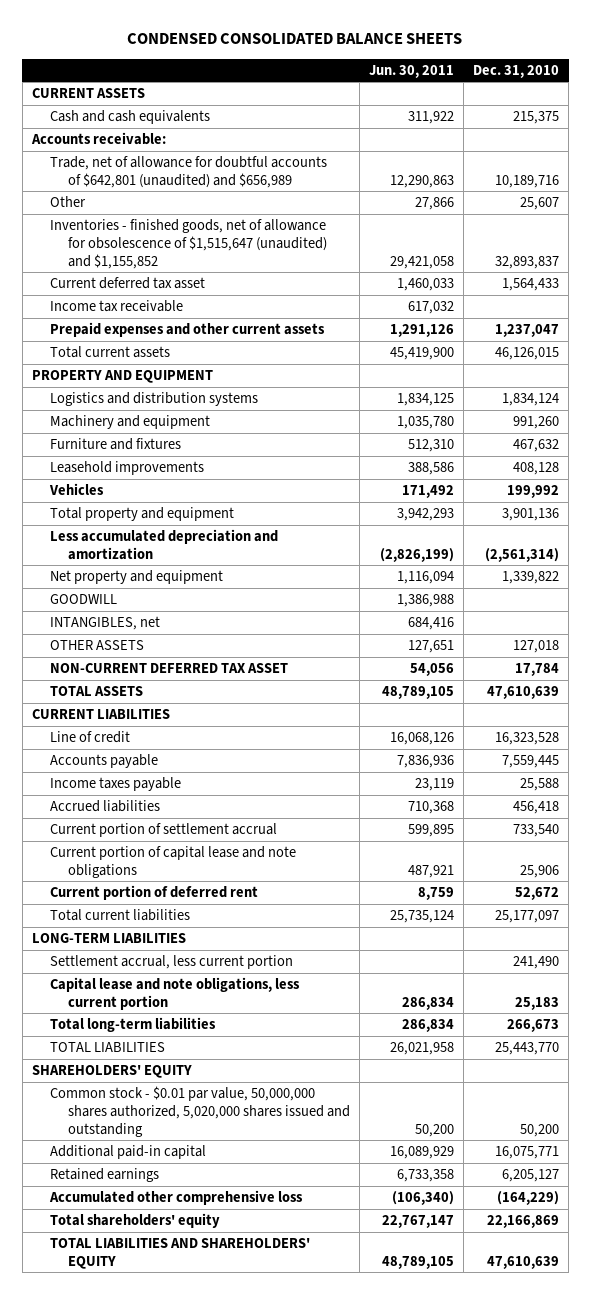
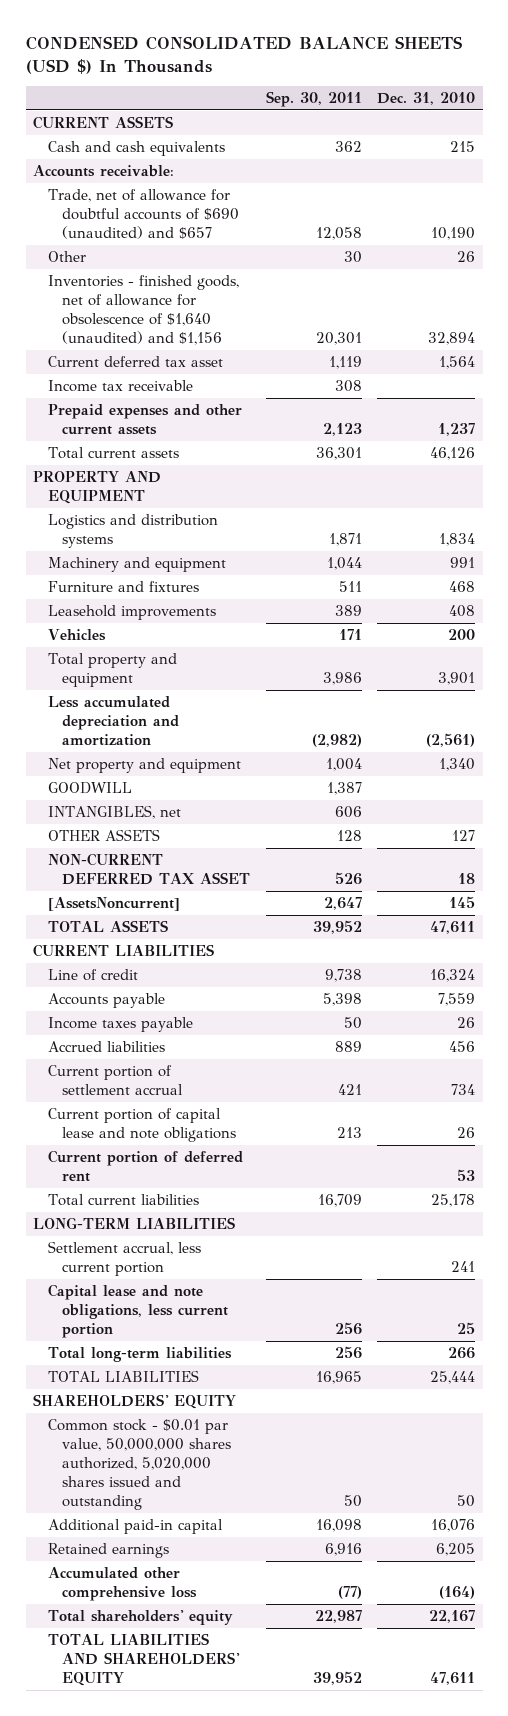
[127,33,463,45] CONDENSED CONSOLIDATED BALANCE SHEETS -> [25,35,462,74] CONDENSED CONSOLIDATED BALANCE SHEETS (USD $) In Thousands
[369,64,455,78] Jun. 30, 2011 -> none
none -> [265,91,362,108] Sep. 30, 2011
[513,111,560,125] 215,375 -> [449,140,475,152] 215
[49,156,327,188] Trade, net of allowance for doubtful accounts of $642,801 (unaudited) and $656,989 -> [47,188,240,239] Trade, net of allowance for doubtful accounts of $690 (unaudited) and $657
[495,174,560,188] 10,189,716 -> [430,226,475,240] 10,190
[520,197,560,211] 25,607 -> [456,250,475,262] 26
[49,219,328,269] Inventories - finished goods, net of allowance for obsolescence of $1,515,647 (unaudited) and $1,155,852 -> [47,274,239,345] Inventories - finished goods, net of allowance for obsolescence of $1,640 (unaudited) and $1,156
[495,255,560,269] 32,893,837 -> [427,331,475,345] 32,894
[502,278,560,292] 1,564,433 -> [438,355,475,369] 1,564
[495,324,560,338] 1,237,047 -> [437,422,475,436] 1,237
[495,347,560,361] 46,126,015 -> [429,446,475,460] 46,126
[502,393,560,407] 1,834,124 -> [438,532,475,546] 1,834
[513,416,560,430] 991,260 -> [449,556,475,568] 991
[513,439,560,453] 467,632 -> [448,580,475,592] 468
[513,462,560,476] 408,128 -> [448,604,475,617] 408
[507,485,560,499] 199,992 -> [447,628,475,640] 200
[502,508,560,522] 3,901,136 -> [437,671,475,685] 3,901
[485,547,560,562] (2,561,314) -> [425,732,475,747] (2,561)
[502,571,560,585] 1,339,822 -> [438,757,475,771] 1,340
[513,640,560,654] 127,018 -> [451,829,475,841] 127
[515,663,560,677] 17,784 -> [457,872,475,884] 18
none -> [47,896,180,911] [AssetsNoncurrent]
[487,686,560,700] 47,610,639 -> [429,920,475,934] 47,611
[495,732,560,746] 16,323,528 -> [429,968,475,982] 16,324
[502,755,560,769] 7,559,445 -> [437,992,475,1006] 7,559
[520,778,560,792] 25,588 -> [456,1016,475,1028] 26
[513,801,560,815] 456,418 -> [448,1040,475,1052] 456
[513,824,560,838] 733,540 -> [450,1083,475,1095] 734
[520,864,560,878] 25,906 -> [456,1126,475,1138] 26
[515,887,560,901] 52,672 -> [456,1168,475,1181] 53
[495,910,560,924] 25,177,097 -> [430,1193,475,1207] 25,178
[513,956,560,970] 241,490 -> [450,1260,475,1272] 241
[515,996,560,1010] 25,183 -> [456,1321,475,1334] 25
[507,1019,560,1033] 266,673 -> [447,1346,475,1359] 266
[495,1042,560,1056] 25,443,770 -> [429,1370,475,1384] 25,444
[520,1123,560,1137] 50,200 -> [456,1494,475,1507] 50
[495,1146,560,1160] 16,075,771 -> [430,1518,475,1532] 16,076
[502,1169,560,1183] 6,205,127 -> [435,1542,475,1556] 6,205
[497,1191,560,1206] (164,229) -> [438,1585,475,1599] (164)
[487,1215,560,1229] 22,166,869 -> [428,1609,475,1623] 22,167
[487,1255,560,1269] 47,610,639 -> [429,1671,475,1685] 47,611

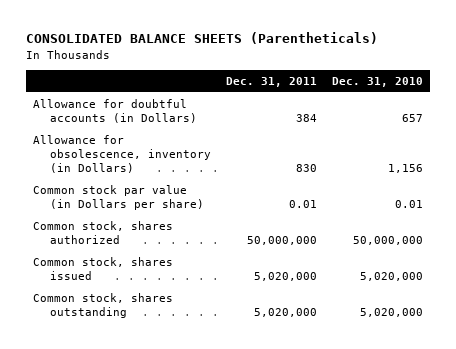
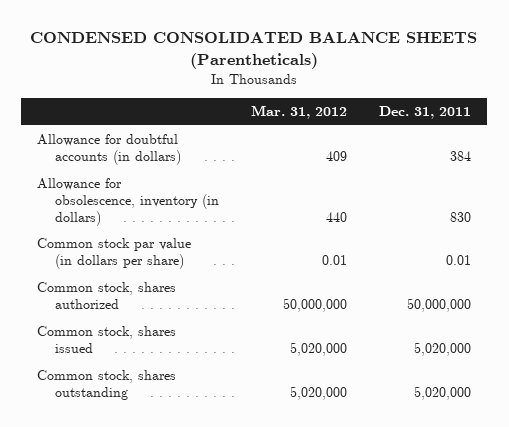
[25,32,378,45] CONSOLIDATED BALANCE SHEETS (Parentheticals) -> [30,32,478,69] CONDENSED CONSOLIDATED BALANCE SHEETS (Parentheticals)
[331,76,423,87] Dec. 31, 2010 -> none
none -> [251,105,348,120] Mar. 31, 2012
[33,99,198,124] Allowance for doubtful accounts (in Dollars) -> [37,134,181,165] Allowance for doubtful accounts (in dollars)
[33,135,212,174] Allowance for obsolescence, inventory (in Dollars) -> [37,178,219,226] Allowance for obsolescence, inventory (in dollars)
[33,185,205,211] Common stock par value (in Dollars per share) -> [37,238,192,269] Common stock par value (in dollars per share)

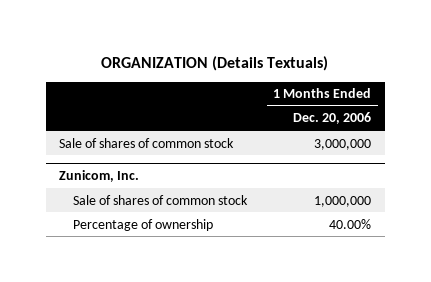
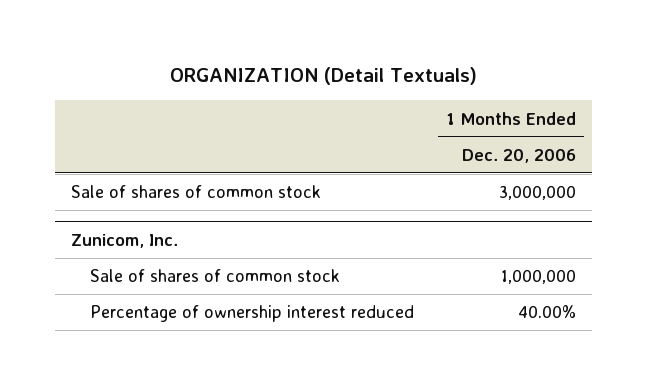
[101,55,329,71] ORGANIZATION (Details Textuals) -> [170,67,478,86] ORGANIZATION (Detail Textuals)
[72,218,213,231] Percentage of ownership -> [89,305,414,323] Percentage of ownership interest reduced

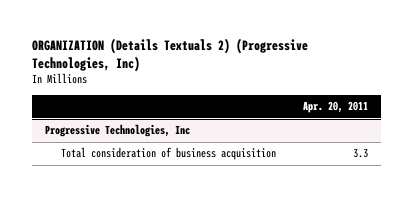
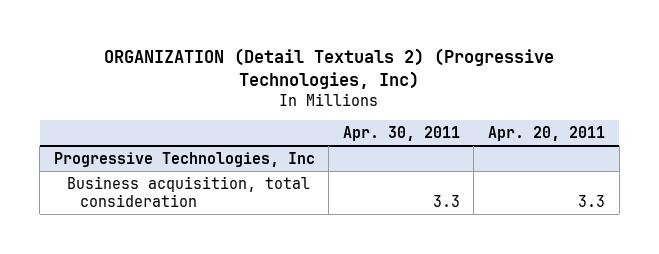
[31,37,308,72] ORGANIZATION (Details Textuals 2) (Progressive Technologies, Inc) -> [104,47,555,89] ORGANIZATION (Detail Textuals 2) (Progressive Technologies, Inc)
none -> [342,126,460,142] Apr. 30, 2011
[61,147,277,161] Total consideration of business acquisition -> [66,175,310,207] Business acquisition, total consideration

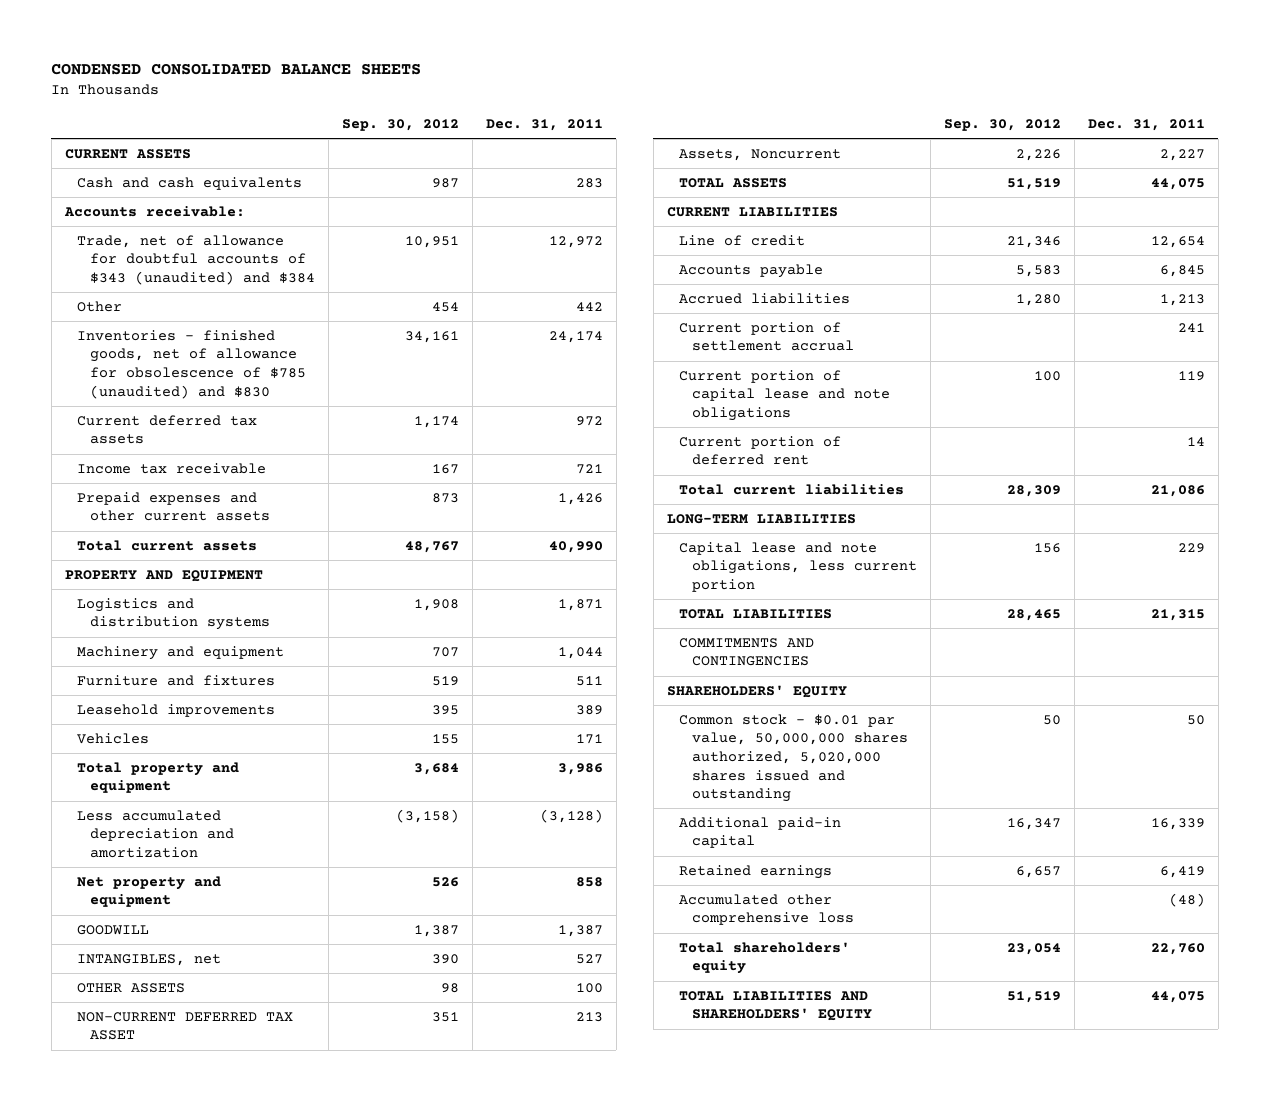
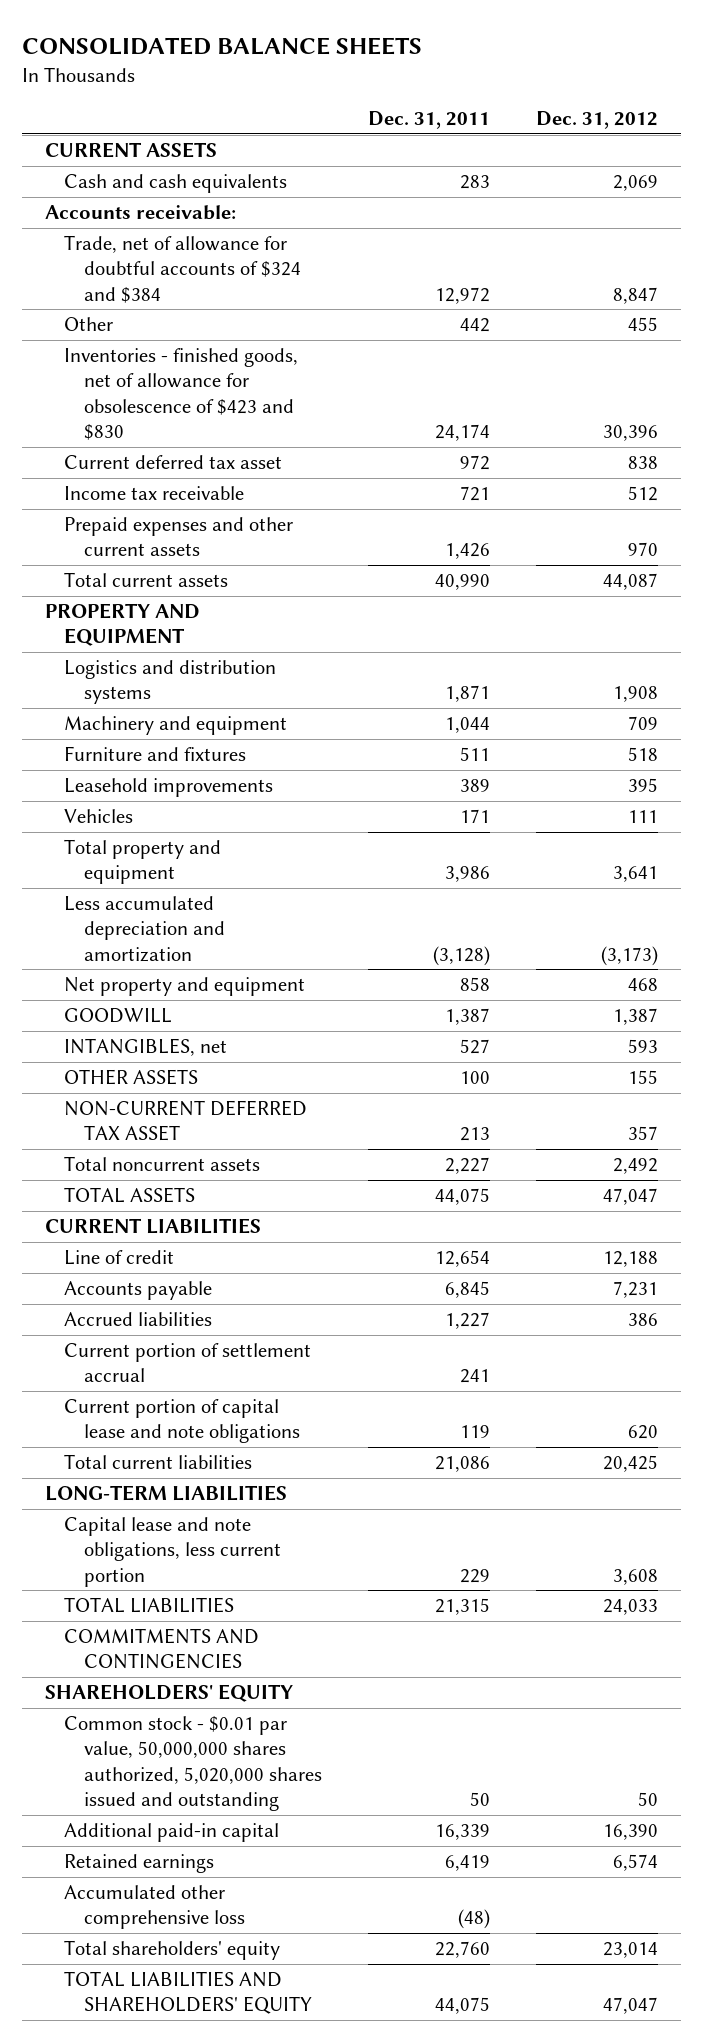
[51,63,422,76] CONDENSED CONSOLIDATED BALANCE SHEETS -> [21,36,422,55] CONSOLIDATED BALANCE SHEETS
[341,118,459,131] Sep. 30, 2012 -> none
none -> [535,110,658,129] Dec. 31, 2012
[77,234,315,286] Trade, net of allowance for doubtful accounts of $343 (unaudited) and $384 -> [64,235,302,303] Trade, net of allowance for doubtful accounts of $324 and $384
[77,329,306,399] Inventories - finished goods, net of allowance for obsolescence of $785 (unaudited) and $830 -> [64,348,299,440] Inventories - finished goods, net of allowance for obsolescence of $423 and $830
[77,414,258,445] Current deferred tax assets -> [64,455,283,470] Current deferred tax asset
[679,148,842,161] Assets, Noncurrent -> [64,1156,261,1172] Total noncurrent assets
[1159,293,1205,306] 1,213 -> [445,1312,491,1330] 1,227
[679,435,842,466] Current portion of deferred rent -> none

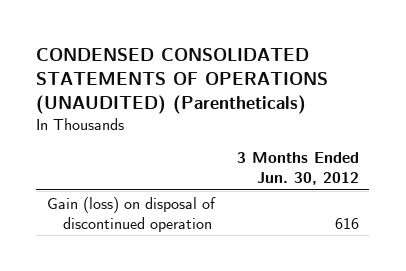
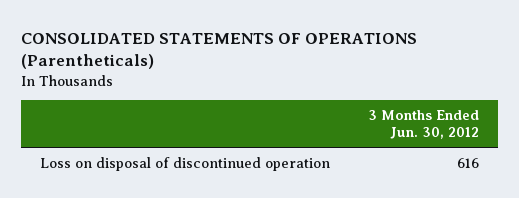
[36,47,329,114] CONDENSED CONSOLIDATED STATEMENTS OF OPERATIONS (UNAUDITED) (Parentheticals) -> [21,32,418,70] CONSOLIDATED STATEMENTS OF OPERATIONS (Parentheticals)
[47,196,217,232] Gain (loss) on disposal of discontinued operation -> [40,156,331,171] Loss on disposal of discontinued operation

